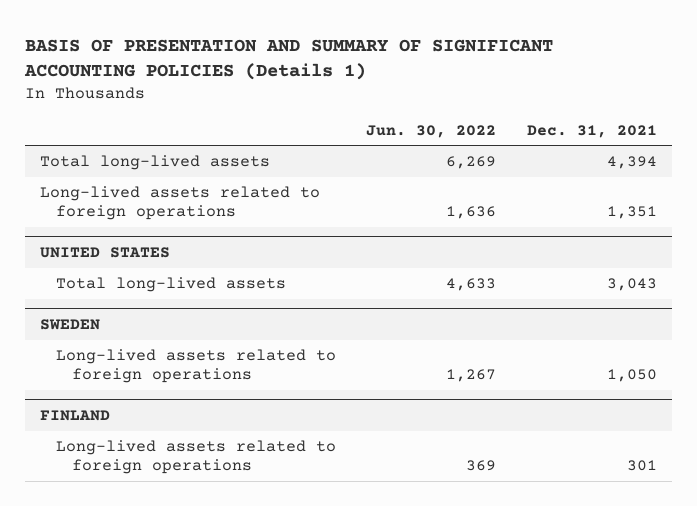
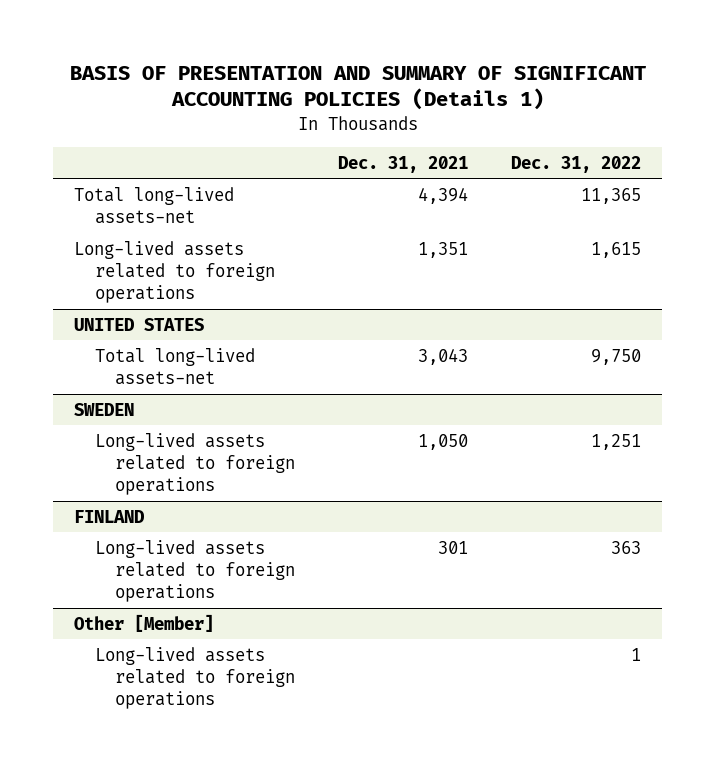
[366,124,497,138] Jun. 30, 2022 -> none
none -> [510,155,641,173] Dec. 31, 2022
[40,155,271,171] Total long-lived assets -> [74,186,235,224] Total long-lived assets-net
[56,277,287,293] Total long-lived assets -> [94,347,255,385] Total long-lived assets-net
none -> [74,613,215,632] Other [Member]
none -> [94,646,296,710] Long-lived assets related to foreign operations

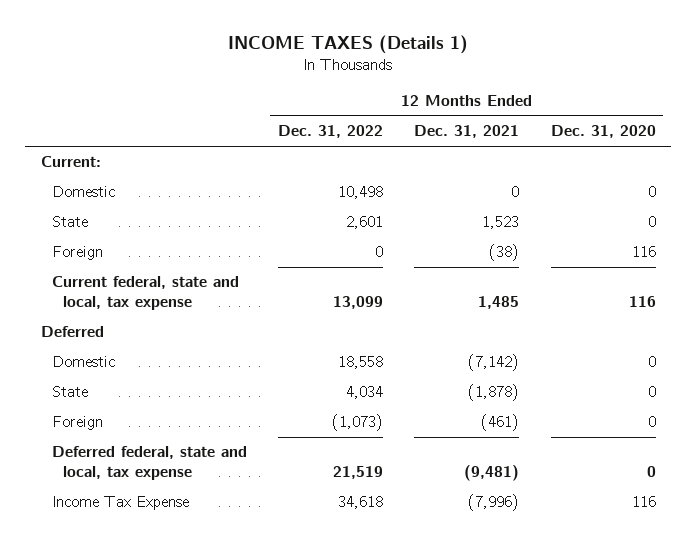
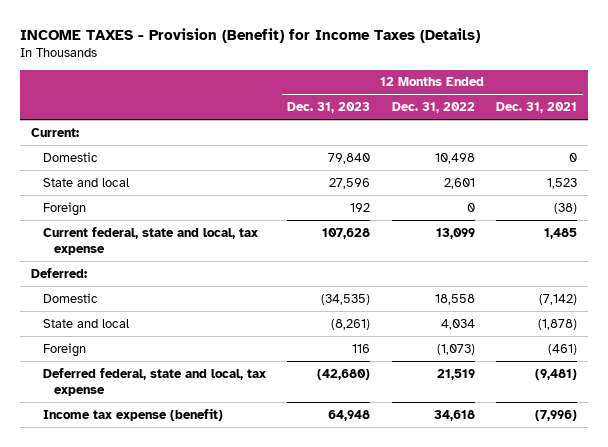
[228,35,469,55] INCOME TAXES (Details 1) -> [20,27,481,43] INCOME TAXES - Provision (Benefit) for Income Taxes (Details)
[550,125,656,139] Dec. 31, 2020 -> none
none -> [287,102,371,114] Dec. 31, 2023
[51,216,88,228] State -> [42,177,129,187] State and local
[40,326,104,338] Deferred -> [30,267,87,278] Deferred:
[51,386,88,398] State -> [42,318,129,328] State and local
[51,496,189,511] Income Tax Expense -> [42,407,223,421] Income tax expense (benefit)

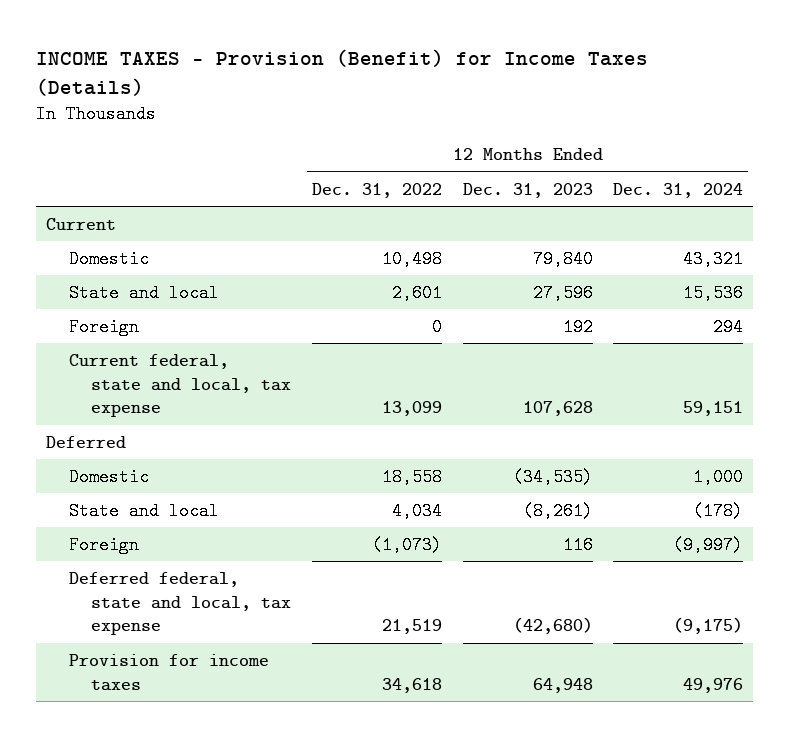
[496,102,578,114] Dec. 31, 2021 -> none
none -> [613,182,744,198] Dec. 31, 2024
[30,127,79,137] Current: -> [46,217,117,230] Current
[30,267,87,278] Deferred: -> [46,435,127,448] Deferred
[42,407,223,421] Income tax expense (benefit) -> [68,653,269,691] Provision for income taxes

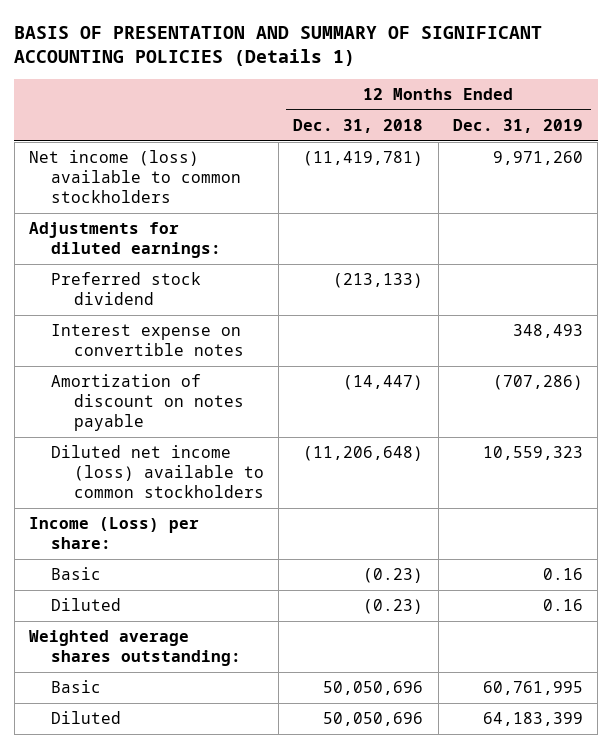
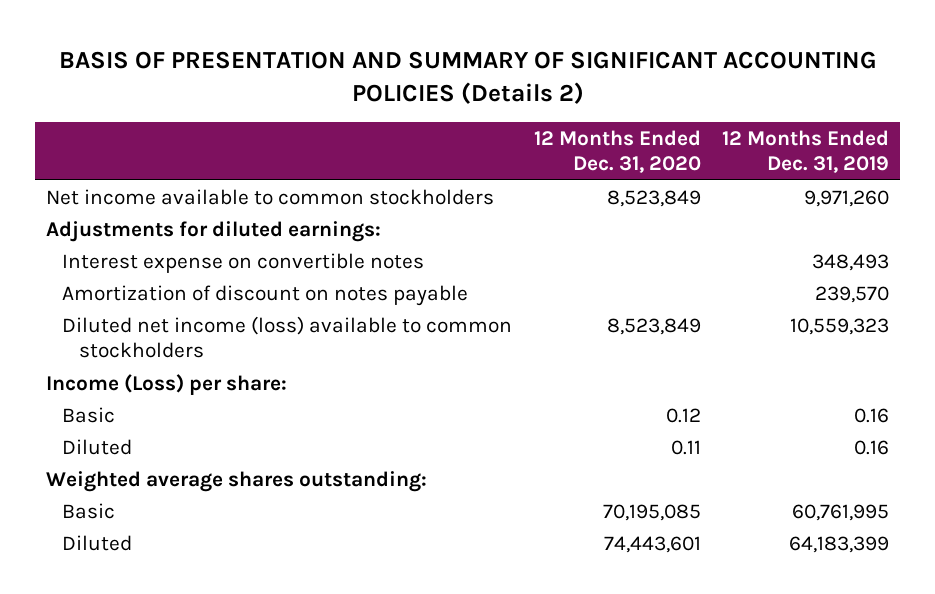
[14,25,543,67] BASIS OF PRESENTATION AND SUMMARY OF SIGNIFICANT ACCOUNTING POLICIES (Details 1) -> [58,51,877,105] BASIS OF PRESENTATION AND SUMMARY OF SIGNIFICANT ACCOUNTING POLICIES (Details 2)
[293,118,424,133] Dec. 31, 2018 -> none
none -> [533,130,701,174] 12 Months Ended Dec. 31, 2020
[28,150,242,203] Net income (loss) available to common stockholders -> [46,188,495,205] Net income available to common stockholders
[51,272,202,305] Preferred stock dividend -> none
[493,375,584,391] (707,286) -> [815,285,890,303] 239,570

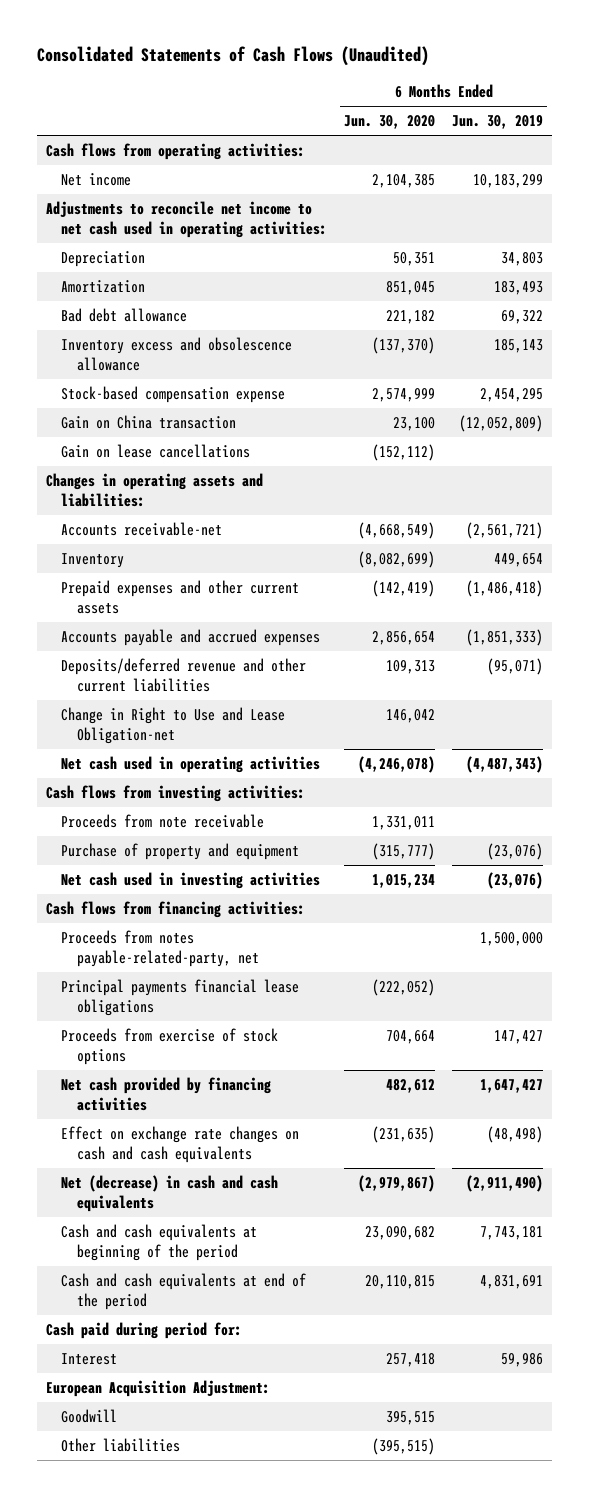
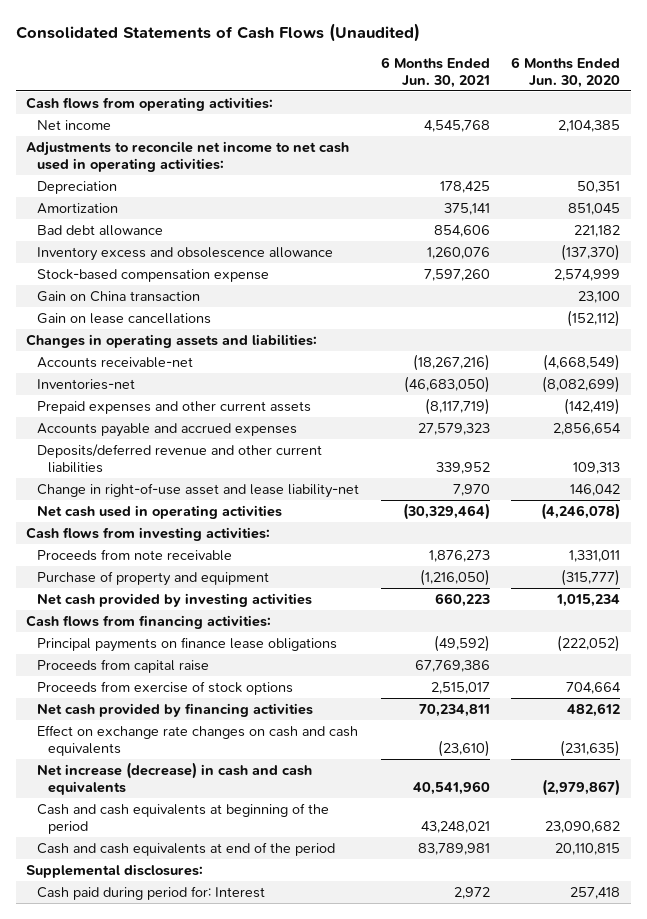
[452,115,544,130] Jun. 30, 2019 -> none
none -> [380,56,490,88] 6 Months Ended Jun. 30, 2021
[61,553,125,569] Inventory -> [37,378,136,390] Inventories-net
[61,707,286,745] Change in Right to Use and Lease Obligation-net -> [37,482,360,498] Change in right-of-use asset and lease liability-net
[61,872,321,890] Net cash used in investing activities -> [37,592,313,607] Net cash provided by investing activities
[61,930,259,968] Proceeds from notes payable-related-party, net -> none
[61,979,300,1017] Principal payments financial lease obligations -> [37,636,338,652] Principal payments on finance lease obligations
none -> [37,658,210,673] Proceeds from capital raise
[61,1175,279,1213] Net (decrease) in cash and cash equivalents -> [37,761,313,795] Net increase (decrease) in cash and cash equivalents
[45,1322,242,1340] Cash paid during period for: -> none
[45,1380,270,1398] European Acquisition Adjustment: -> none
[61,1409,118,1424] Goodwill -> none
[61,1438,181,1453] Other liabilities -> none
none -> [26,863,204,878] Supplemental disclosures:
[61,1353,118,1366] Interest -> [37,885,266,900] Cash paid during period for: Interest

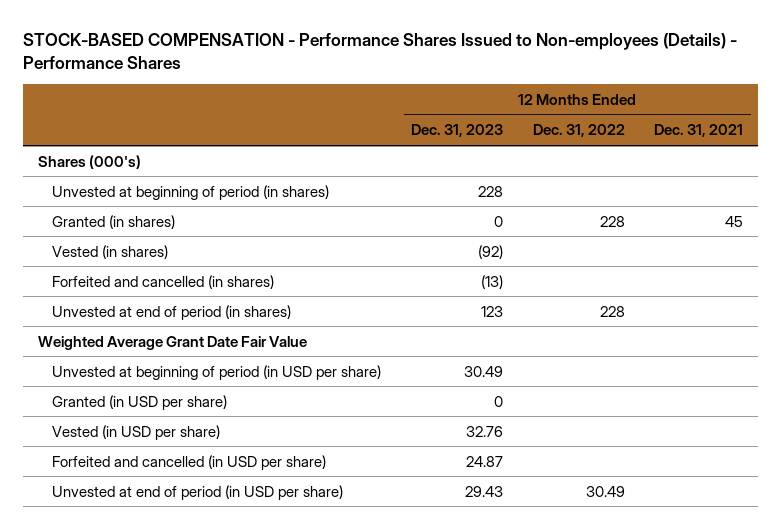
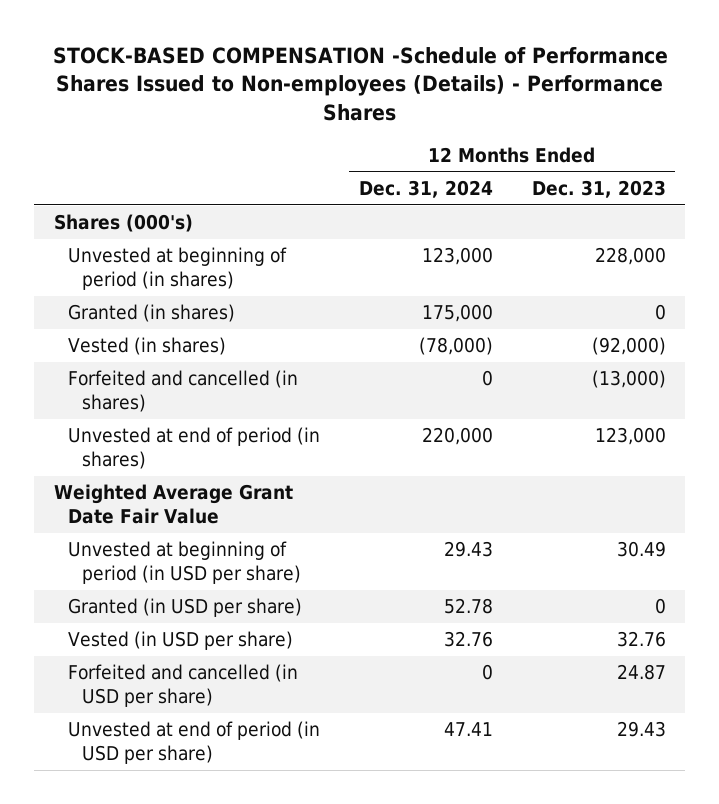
[23,33,738,70] STOCK-BASED COMPENSATION - Performance Shares Issued to Non-employees (Details) - Performance Shares -> [52,46,668,121] STOCK-BASED COMPENSATION -Schedule of Performance Shares Issued to Non-employees (Details) - Performance Shares
[532,124,625,138] Dec. 31, 2022 -> none
[654,124,744,138] Dec. 31, 2021 -> none
none -> [358,179,493,198] Dec. 31, 2024
[477,185,503,197] 228 -> [594,247,666,266] 228,000
[477,244,503,259] (92) -> [591,337,666,356] (92,000)
[480,274,503,289] (13) -> [591,370,666,389] (13,000)
[480,305,503,317] 123 -> [594,427,666,446] 123,000

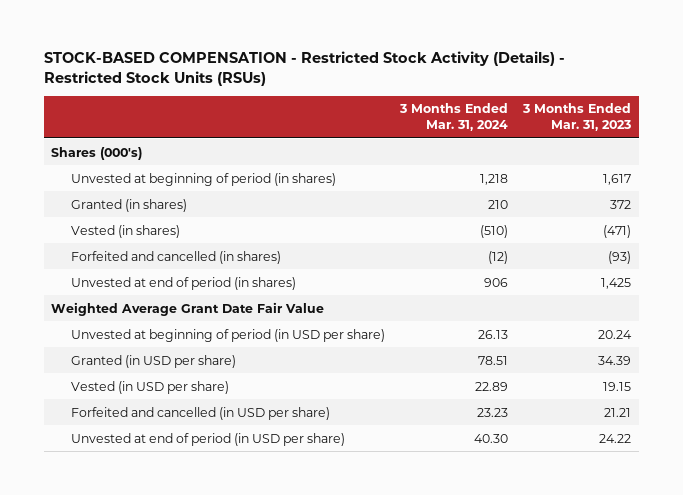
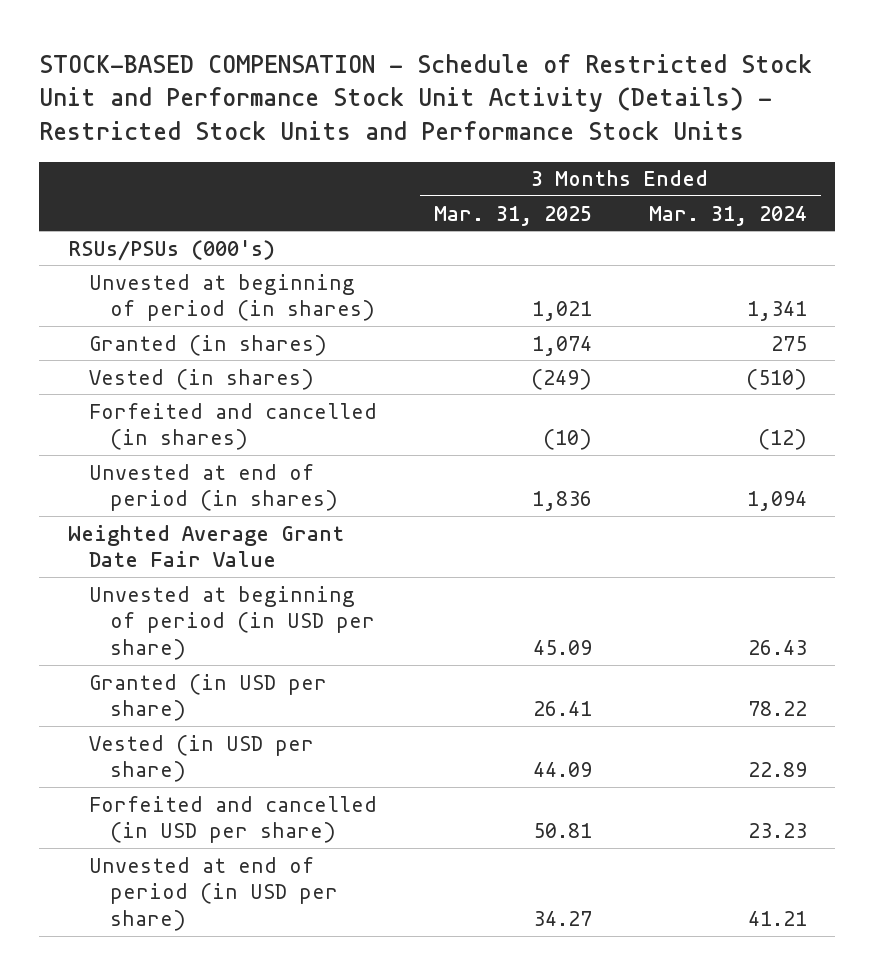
[43,51,565,87] STOCK-BASED COMPENSATION - Restricted Stock Activity (Details) - Restricted Stock Units (RSUs) -> [39,53,813,141] STOCK-BASED COMPENSATION - Schedule of Restricted Stock Unit and Performance Stock Unit Activity (Details) - Restricted Stock Units and Performance Stock Units
[522,103,632,132] 3 Months Ended Mar. 31, 2023 -> none
none -> [433,205,592,226] Mar. 31, 2025
[51,146,143,160] Shares (000's) -> [67,239,275,261] RSUs/PSUs (000's)
[480,173,509,185] 1,218 -> [746,301,807,322] 1,341
[488,199,509,209] 210 -> [770,335,807,351] 275
[484,277,509,287] 906 -> [746,491,807,512] 1,094
[478,329,509,339] 26.13 -> [747,640,807,656] 26.43
[478,355,509,365] 78.51 -> [747,701,807,717] 78.22
[474,433,509,443] 40.30 -> [747,911,807,927] 41.21

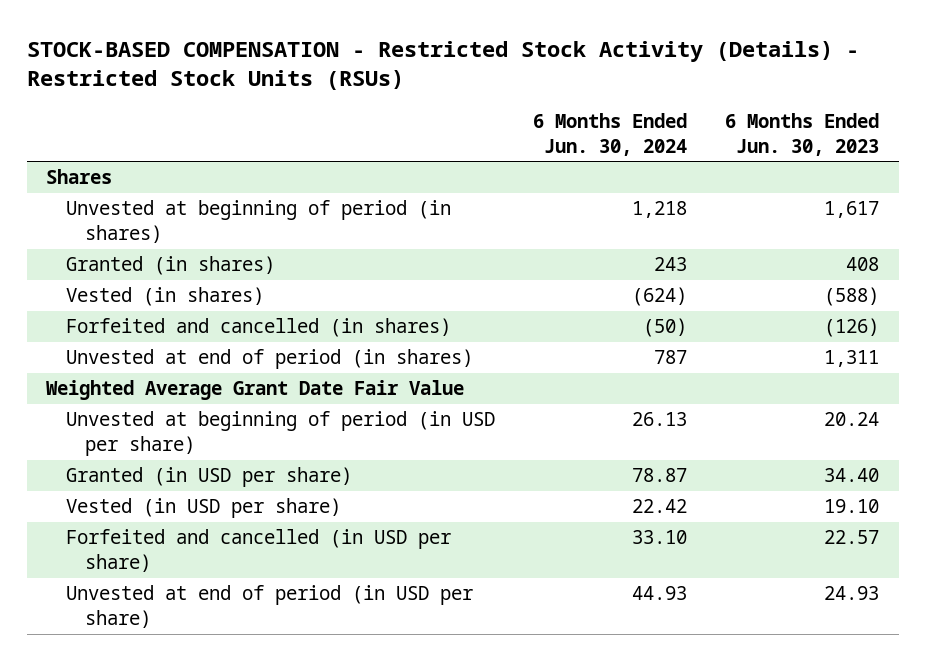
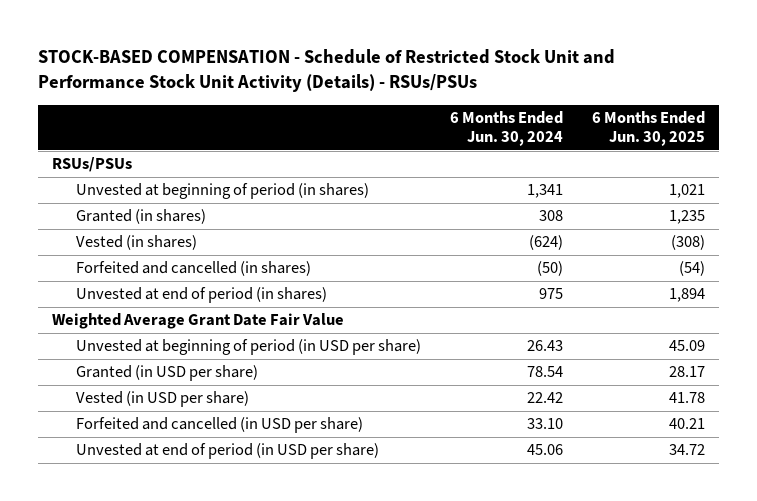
[26,40,859,91] STOCK-BASED COMPENSATION - Restricted Stock Activity (Details) - Restricted Stock Units (RSUs) -> [37,48,615,93] STOCK-BASED COMPENSATION - Schedule of Restricted Stock Unit and Performance Stock Unit Activity (Details) - RSUs/PSUs
[725,113,880,156] 6 Months Ended Jun. 30, 2023 -> none
none -> [592,110,706,146] 6 Months Ended Jun. 30, 2025
[46,169,113,185] Shares -> [52,157,133,173] RSUs/PSUs
[631,201,687,219] 1,218 -> [527,184,564,199] 1,341
[653,257,687,272] 243 -> [539,210,564,222] 308
[653,350,687,365] 787 -> [539,288,564,300] 975
[631,412,687,427] 26.13 -> [527,340,564,352] 26.43
[631,468,687,483] 78.87 -> [527,366,564,378] 78.54
[631,586,687,601] 44.93 -> [527,444,564,456] 45.06

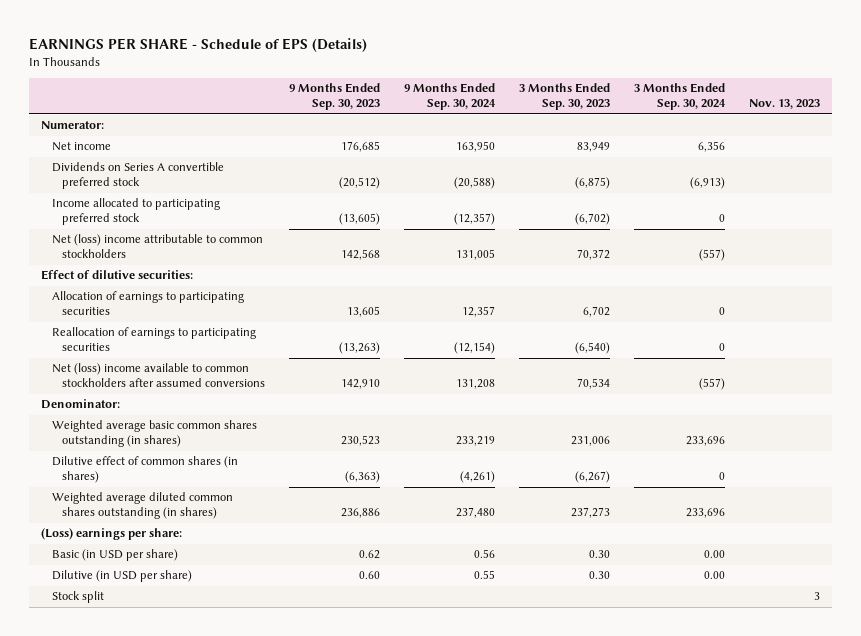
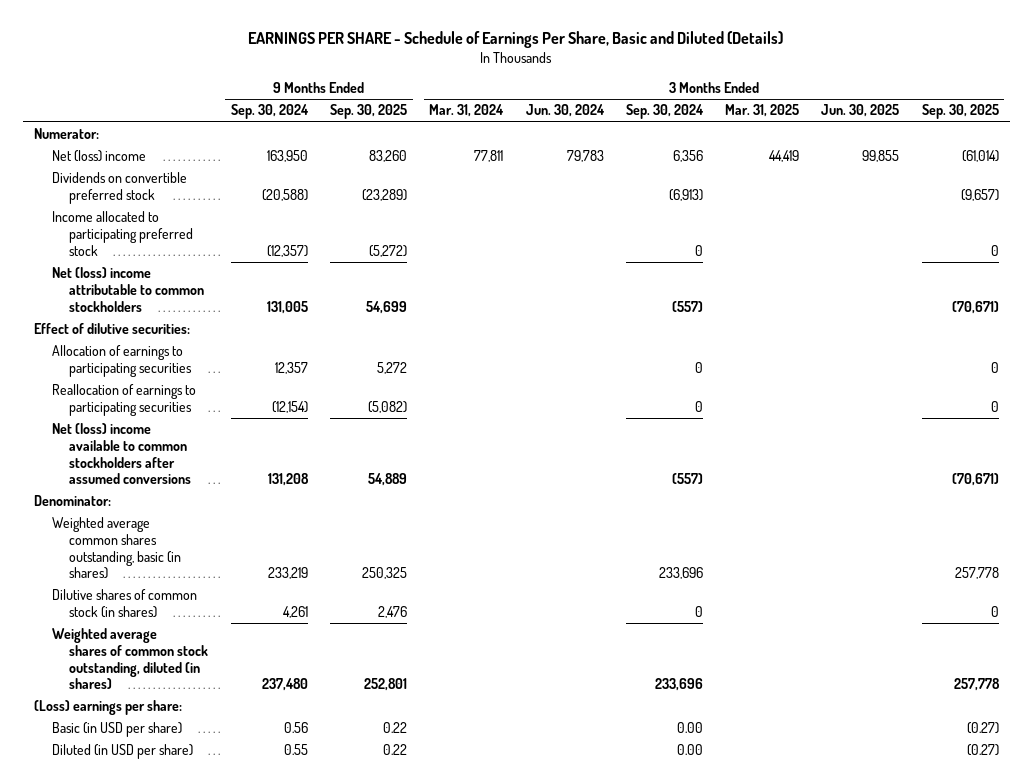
[29,37,368,52] EARNINGS PER SHARE - Schedule of EPS (Details) -> [248,31,784,49] EARNINGS PER SHARE - Schedule of Earnings Per Share, Basic and Diluted (Details)
[289,83,381,111] 9 Months Ended Sep. 30, 2023 -> none
[518,83,610,111] 3 Months Ended Sep. 30, 2023 -> none
[748,99,820,110] Nov. 13, 2023 -> none
none -> [329,104,407,120] Sep. 30, 2025
none -> [429,104,505,118] Mar. 31, 2024
none -> [525,104,605,118] Jun. 30, 2024
none -> [725,104,800,118] Mar. 31, 2025
none -> [821,104,900,118] Jun. 30, 2025
none -> [921,104,999,120] Sep. 30, 2025
[51,142,111,152] Net income -> [51,150,146,163] Net (loss) income
[51,162,224,190] Dividends on Series A convertible preferred stock -> [51,172,187,204] Dividends on convertible preferred stock
[51,420,257,448] Weighted average basic common shares outstanding (in shares) -> [51,517,182,580] Weighted average common shares outstanding, basic (in shares)
[51,456,238,484] Dilutive effect of common shares (in shares) -> [51,589,197,618] Dilutive shares of common stock (in shares)
[459,471,495,484] (4,261) -> [282,605,308,618] 4,261
[51,492,233,520] Weighted average diluted common shares outstanding (in shares) -> [51,628,209,690] Weighted average shares of common stock outstanding, diluted (in shares)
[51,591,104,604] Stock split -> none
[51,570,192,583] Dilutive (in USD per share) -> [51,744,193,760] Diluted (in USD per share)

